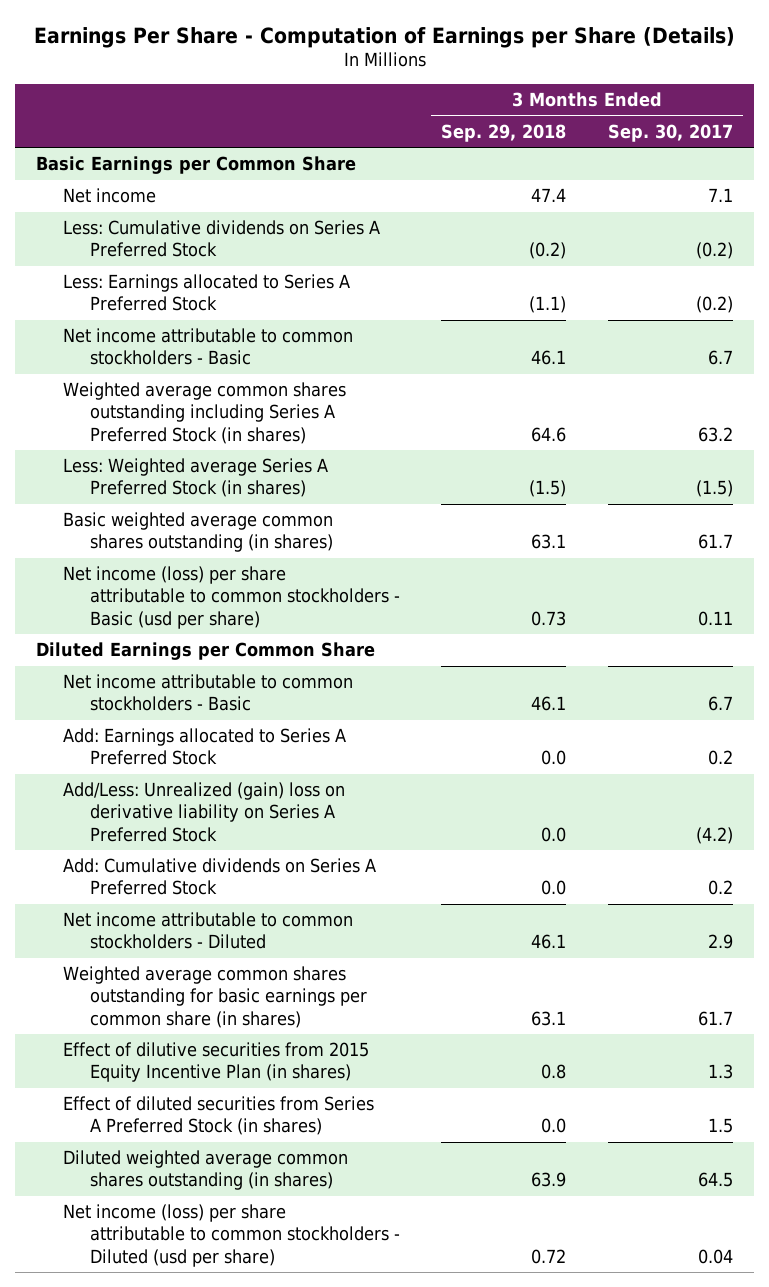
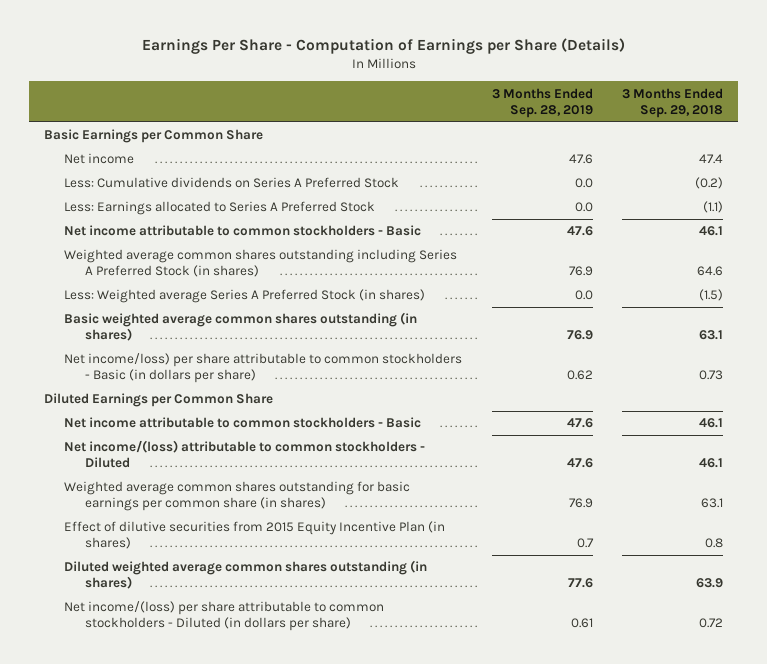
[608,124,734,143] Sep. 30, 2017 -> none
none -> [491,87,593,118] 3 Months Ended Sep. 28, 2019
[62,566,400,629] Net income (loss) per share attributable to common stockholders - Basic (usd per share) -> [64,353,463,384] Net income/loss) per share attributable to common stockholders - Basic (in dollars per share)
[62,728,346,766] Add: Earnings allocated to Series A Preferred Stock -> none
[62,782,345,842] Add/Less: Unrealized (gain) loss on derivative liability on Series A Preferred Stock -> none
[62,858,376,896] Add: Cumulative dividends on Series A Preferred Stock -> none
[62,912,353,950] Net income attributable to common stockholders - Diluted -> [64,440,426,469] Net income/(loss) attributable to common stockholders - Diluted
[62,1096,374,1136] Effect of diluted securities from Series A Preferred Stock (in shares) -> none
[62,1204,400,1267] Net income (loss) per share attributable to common stockholders - Diluted (usd per share) -> [64,601,385,632] Net income/(loss) per share attributable to common stockholders - Diluted (in dollars per share)

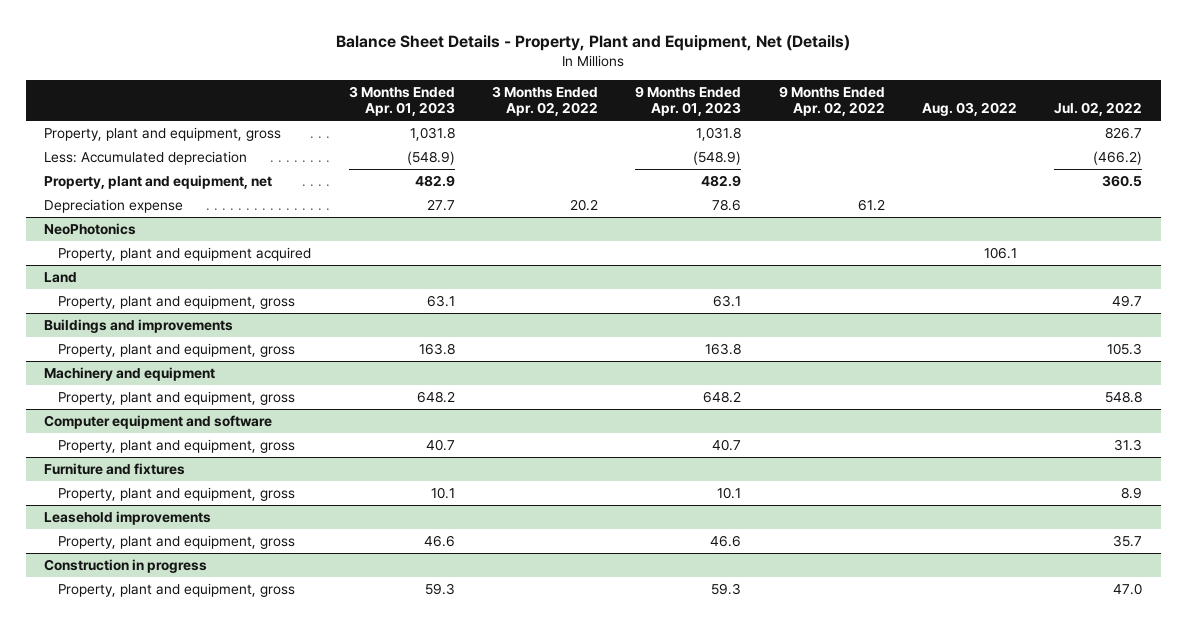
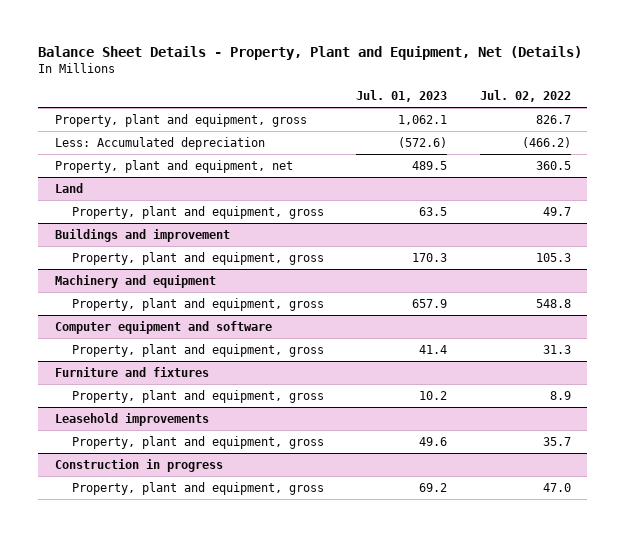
[348,85,455,117] 3 Months Ended Apr. 01, 2023 -> none
[492,85,599,117] 3 Months Ended Apr. 02, 2022 -> none
[635,85,742,117] 9 Months Ended Apr. 01, 2023 -> none
[778,85,885,117] 9 Months Ended Apr. 02, 2022 -> none
[921,102,1017,117] Aug. 03, 2022 -> none
none -> [356,90,448,103] Jul. 01, 2023
[44,198,184,213] Depreciation expense -> none
[44,222,137,235] NeoPhotonics -> none
[58,246,312,261] Property, plant and equipment acquired -> none
[44,318,234,333] Buildings and improvements -> [54,228,230,242] Buildings and improvement

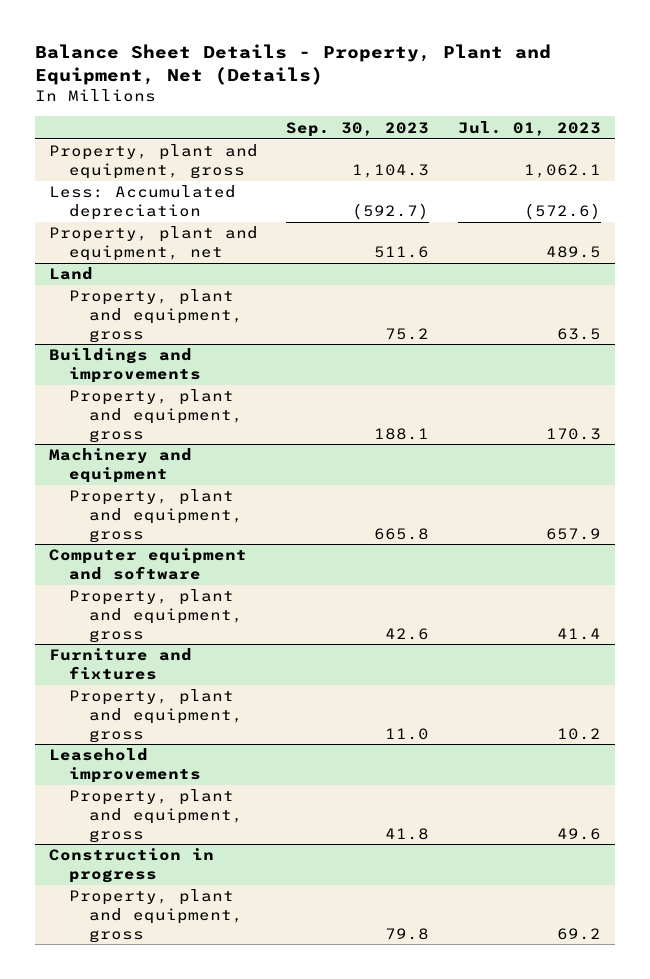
[480,90,572,103] Jul. 02, 2022 -> none
none -> [286,121,430,137] Sep. 30, 2023
[54,228,230,242] Buildings and improvement -> [48,348,202,383] Buildings and improvements

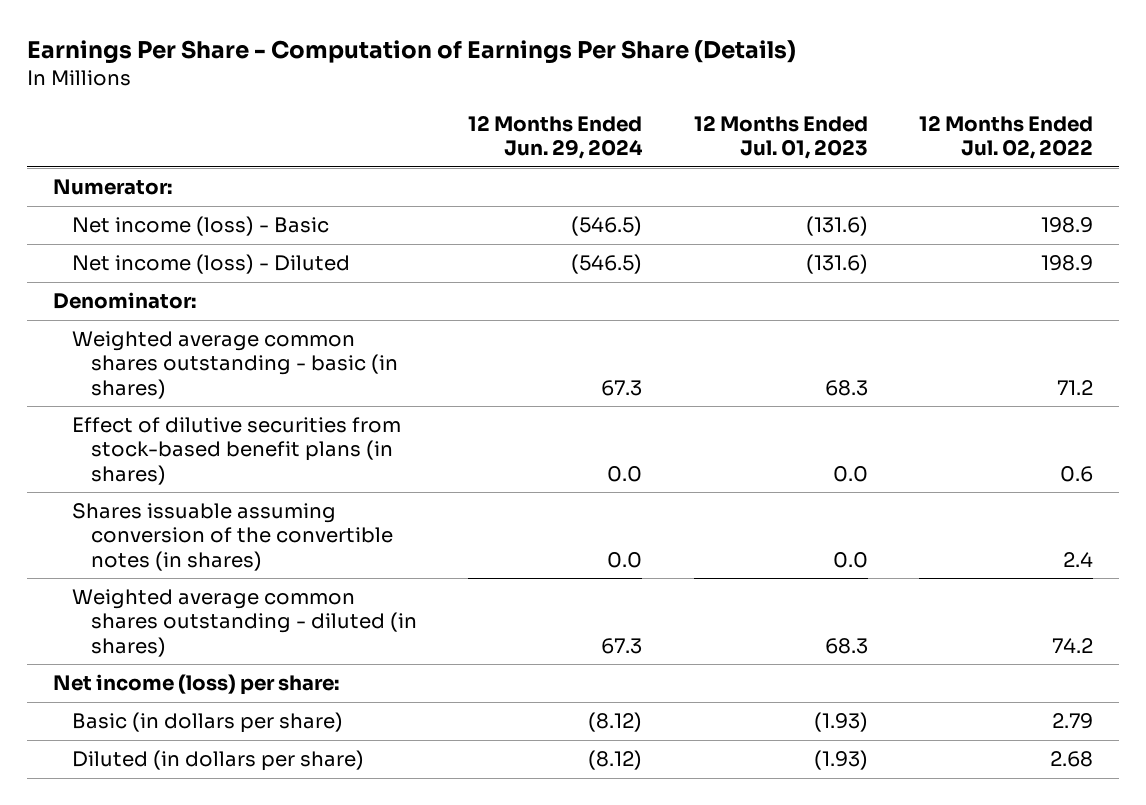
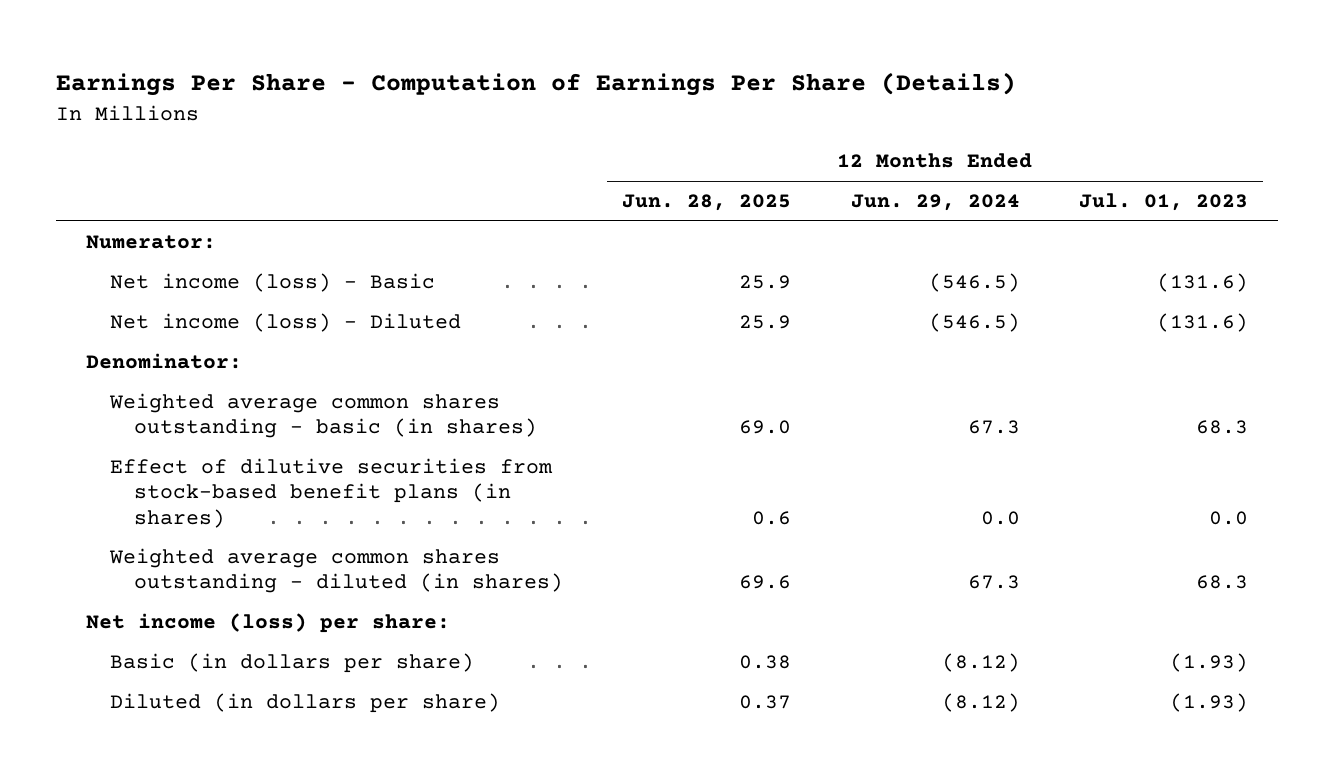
[919,114,1094,159] 12 Months Ended Jul. 02, 2022 -> none
none -> [622,194,792,212] Jun. 28, 2025
[71,503,393,571] Shares issuable assuming conversion of the convertible notes (in shares) -> none

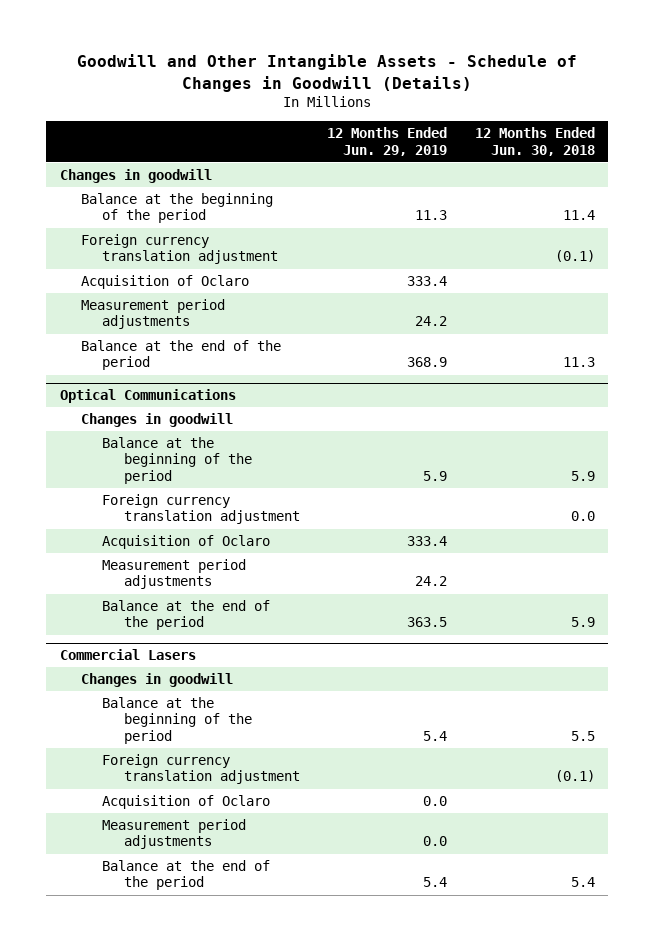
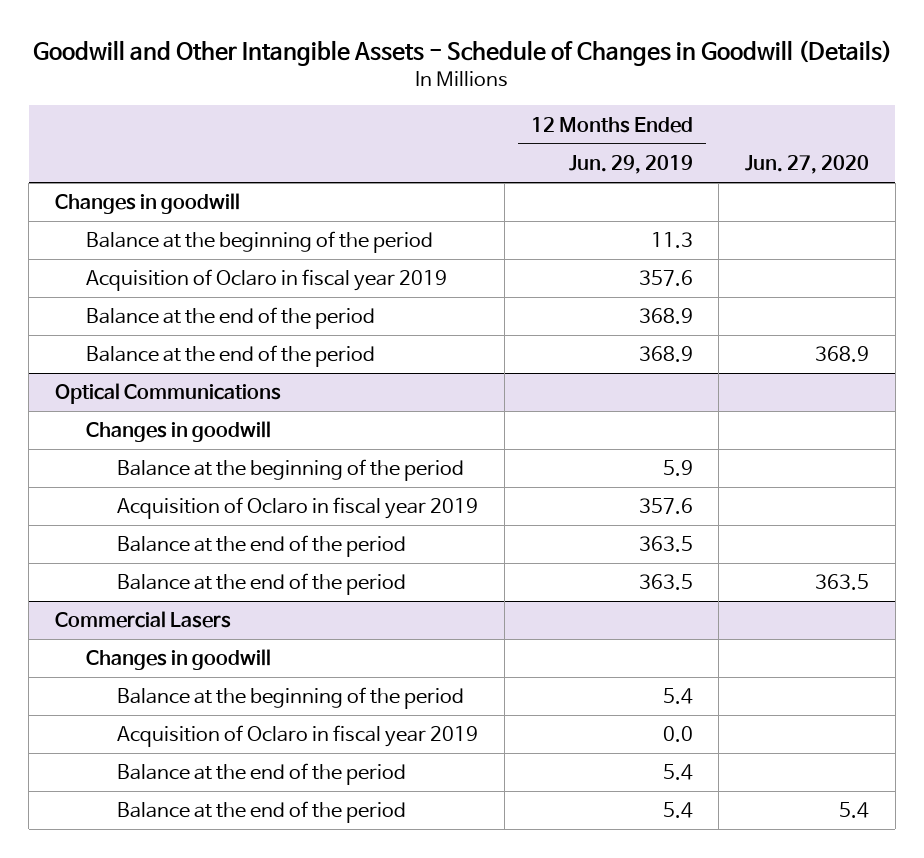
[474,127,595,156] 12 Months Ended Jun. 30, 2018 -> none
none -> [745,155,870,175] Jun. 27, 2020
[81,234,279,265] Foreign currency translation adjustment -> none
[81,299,226,330] Measurement period adjustments -> none
[81,275,250,290] Acquisition of Oclaro -> [86,269,448,292] Acquisition of Oclaro in fiscal year 2019
[407,276,448,287] 333.4 -> [638,270,693,287] 357.6
none -> [86,345,376,368] Balance at the end of the period
[102,494,300,525] Foreign currency translation adjustment -> none
[102,559,247,590] Measurement period adjustments -> none
[102,535,271,550] Acquisition of Oclaro -> [117,497,479,520] Acquisition of Oclaro in fiscal year 2019
[407,536,448,547] 333.4 -> [638,498,693,515] 357.6
none -> [117,573,407,596] Balance at the end of the period
[102,754,300,785] Foreign currency translation adjustment -> none
[102,819,247,850] Measurement period adjustments -> none
[102,795,271,810] Acquisition of Oclaro -> [117,725,479,748] Acquisition of Oclaro in fiscal year 2019
none -> [117,801,407,824] Balance at the end of the period

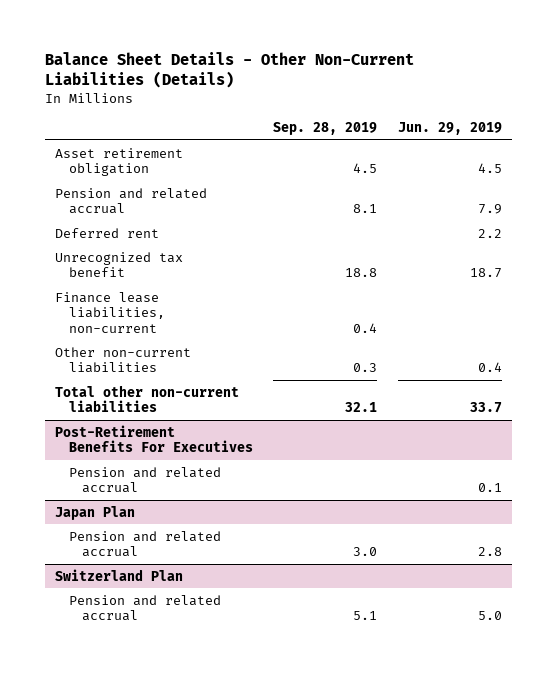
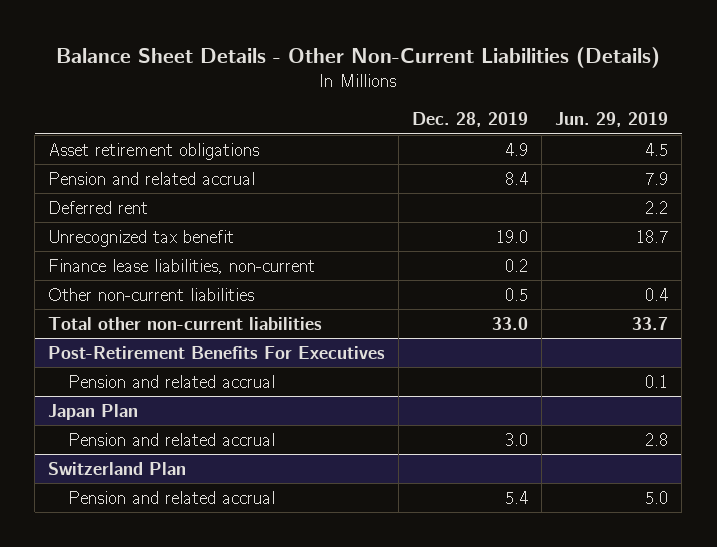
[273,122,378,136] Sep. 28, 2019 -> none
none -> [412,112,529,128] Dec. 28, 2019
[55,147,184,177] Asset retirement obligation -> [48,142,260,160] Asset retirement obligations

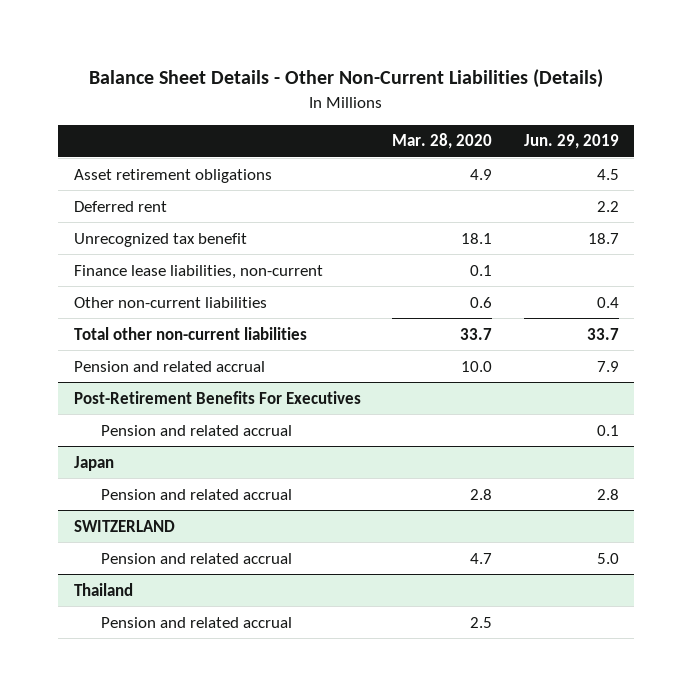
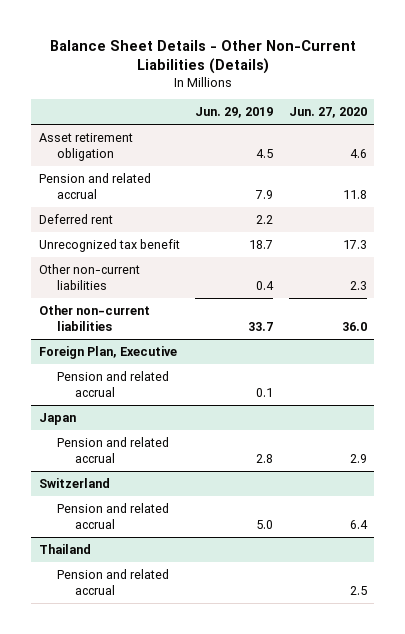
[392,133,493,150] Mar. 28, 2020 -> none
none -> [288,107,367,119] Jun. 27, 2020
[73,168,272,183] Asset retirement obligations -> [38,132,133,161] Asset retirement obligation
[73,360,265,372] Pension and related accrual -> [38,172,151,199] Pension and related accrual
[73,264,323,279] Finance lease liabilities, non-current -> none
[73,390,361,404] Post-Retirement Benefits For Executives -> none
[73,326,307,340] Total other non-current liabilities -> [38,304,150,331] Other non-current liabilities
none -> [38,345,177,359] Foreign Plan, Executive
[73,519,175,532] SWITZERLAND -> [38,477,110,488] Switzerland

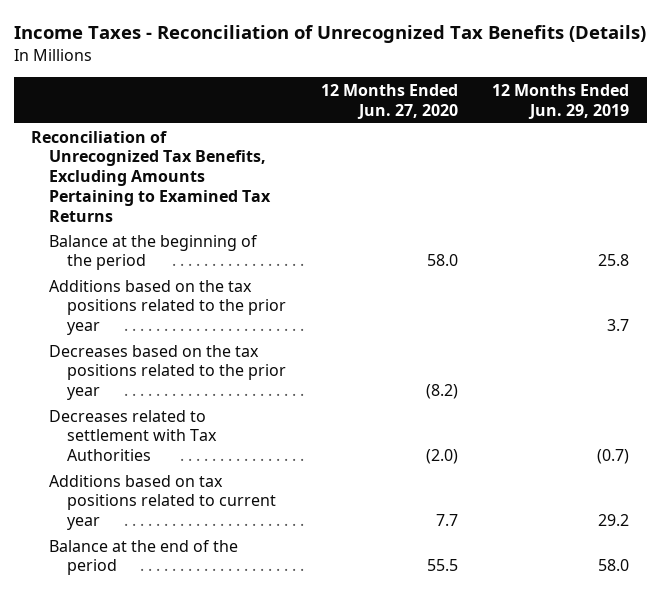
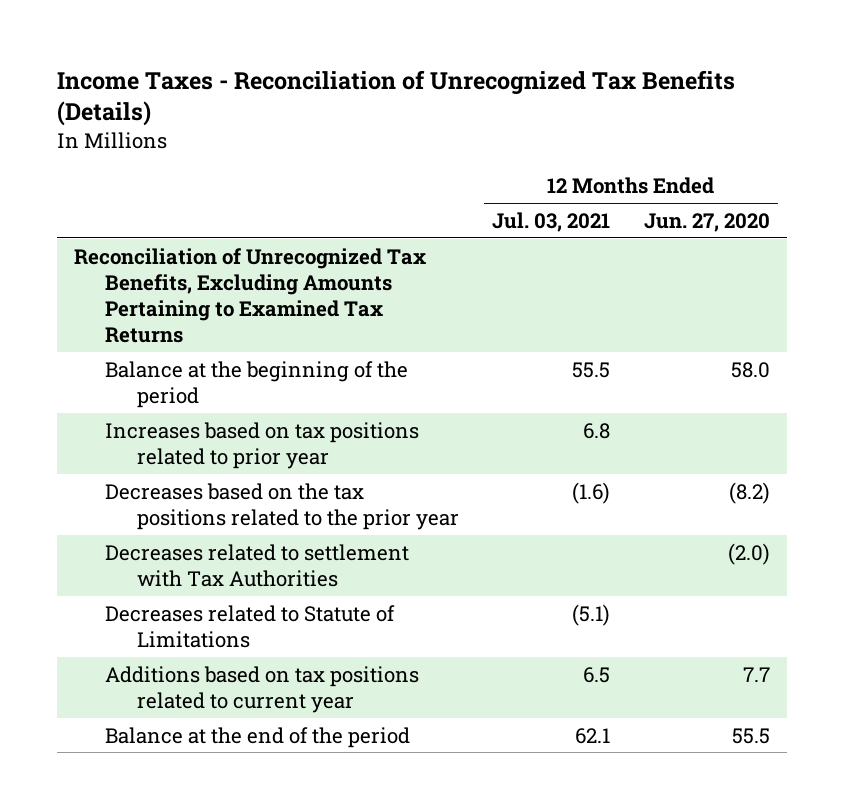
[492,84,630,119] 12 Months Ended Jun. 29, 2019 -> none
none -> [492,211,611,232] Jul. 03, 2021
[49,279,287,336] Additions based on the tax positions related to the prior year -> [105,421,420,469] Increases based on tax positions related to prior year
none -> [105,604,396,648] Decreases related to Statute of Limitations

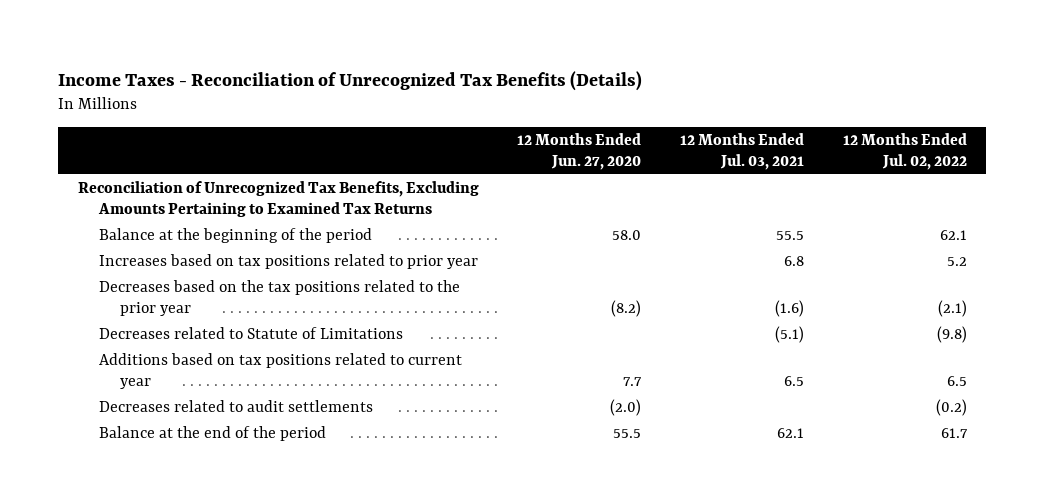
none -> [842,133,967,170] 12 Months Ended Jul. 02, 2022
[105,543,410,587] Decreases related to settlement with Tax Authorities -> none
none -> [98,400,373,413] Decreases related to audit settlements

